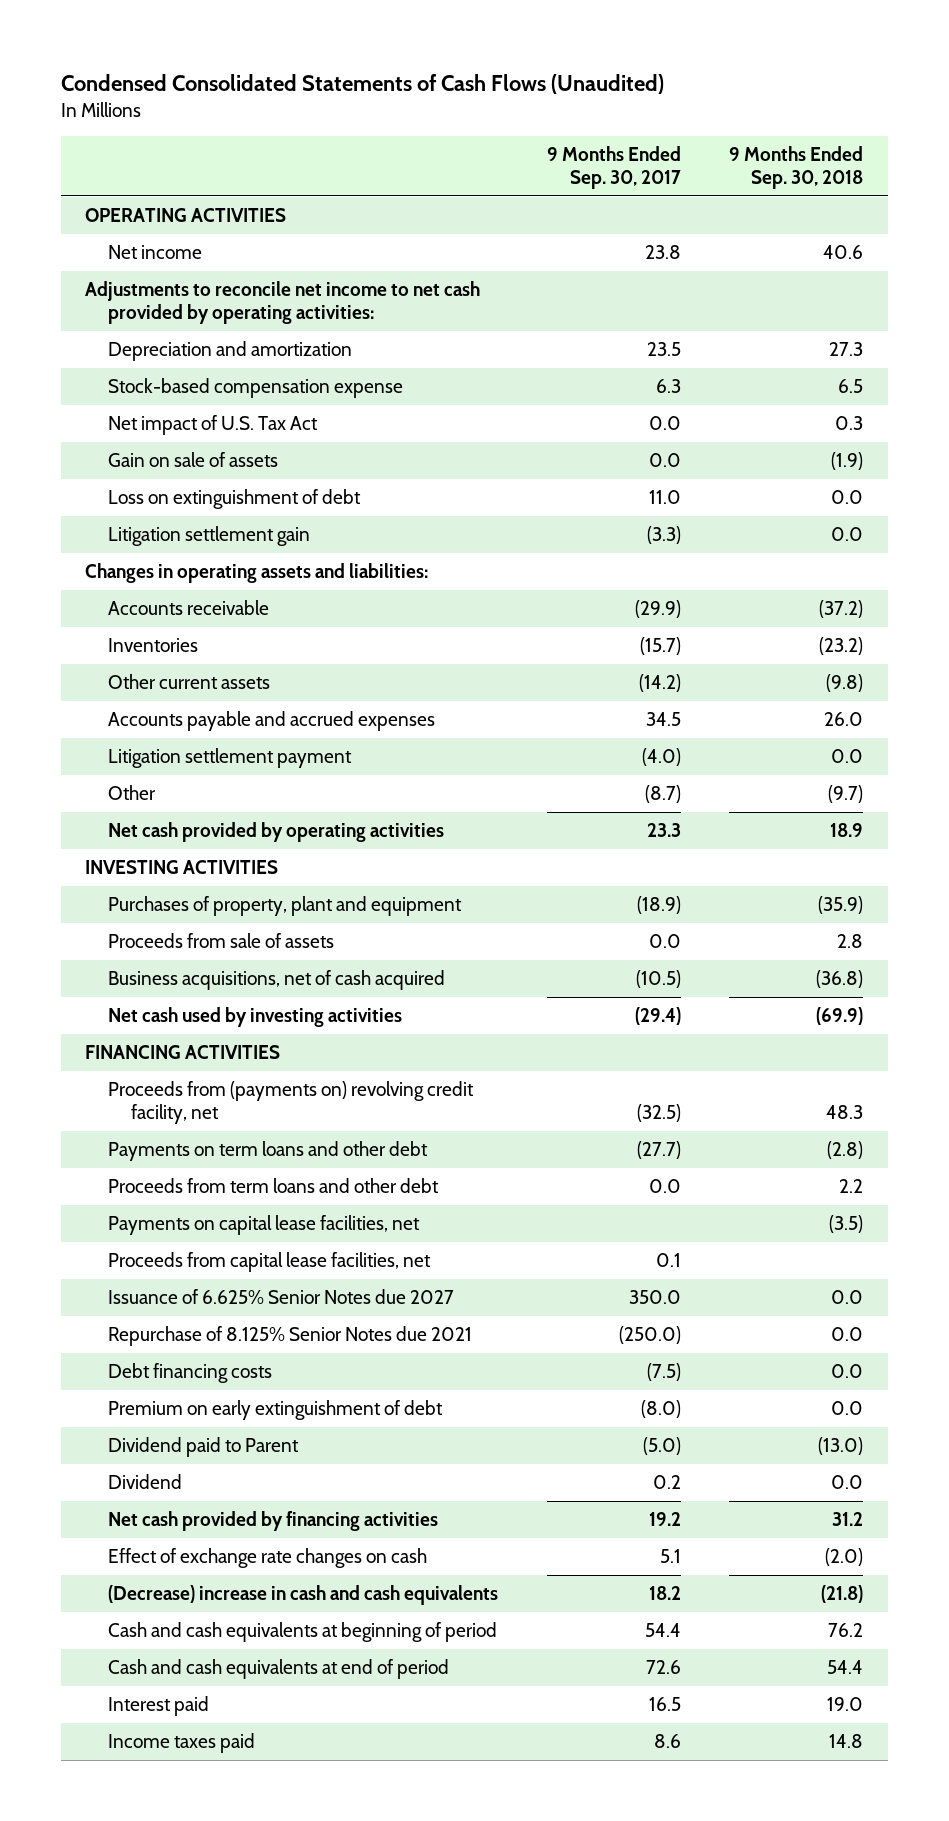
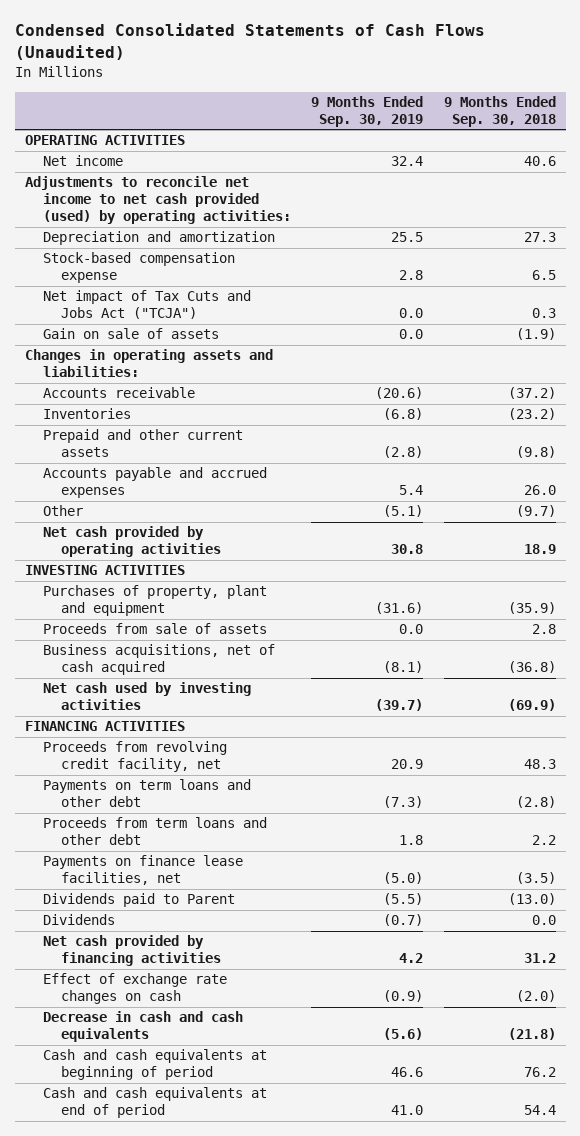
[546,146,681,189] 9 Months Ended Sep. 30, 2017 -> none
none -> [311,96,424,128] 9 Months Ended Sep. 30, 2019
[85,281,481,324] Adjustments to reconcile net income to net cash provided by operating activities: -> [24,176,291,225] Adjustments to reconcile net income to net cash provided (used) by operating activities:
[108,415,319,436] Net impact of U.S. Tax Act -> none
none -> [42,290,251,320] Net impact of Tax Cuts and Jobs Act ("TCJA")
[108,489,362,510] Loss on extinguishment of debt -> none
[108,526,311,547] Litigation settlement gain -> none
[108,674,271,690] Other current assets -> [42,429,243,458] Prepaid and other current assets
[108,748,353,769] Litigation settlement payment -> none
[108,1081,475,1124] Proceeds from (payments on) revolving credit facility, net -> [42,741,227,773] Proceeds from revolving credit facility, net
[108,1252,432,1273] Proceeds from capital lease facilities, net -> none
[108,1289,455,1305] Issuance of 6.625% Senior Notes due 2027 -> none
[108,1326,473,1347] Repurchase of 8.125% Senior Notes due 2021 -> none
[108,1363,273,1384] Debt financing costs -> none
[108,1400,444,1421] Premium on early extinguishment of debt -> none
[108,1215,421,1236] Payments on capital lease facilities, net -> [42,855,243,886] Payments on finance lease facilities, net
[108,1437,300,1458] Dividend paid to Parent -> [42,893,235,908] Dividends paid to Parent
[108,1474,183,1490] Dividend -> [42,914,115,926] Dividends
[108,1585,499,1606] (Decrease) increase in cash and cash equivalents -> [42,1011,243,1043] Decrease in cash and cash equivalents
[108,1696,210,1717] Interest paid -> none
[108,1733,256,1754] Income taxes paid -> none

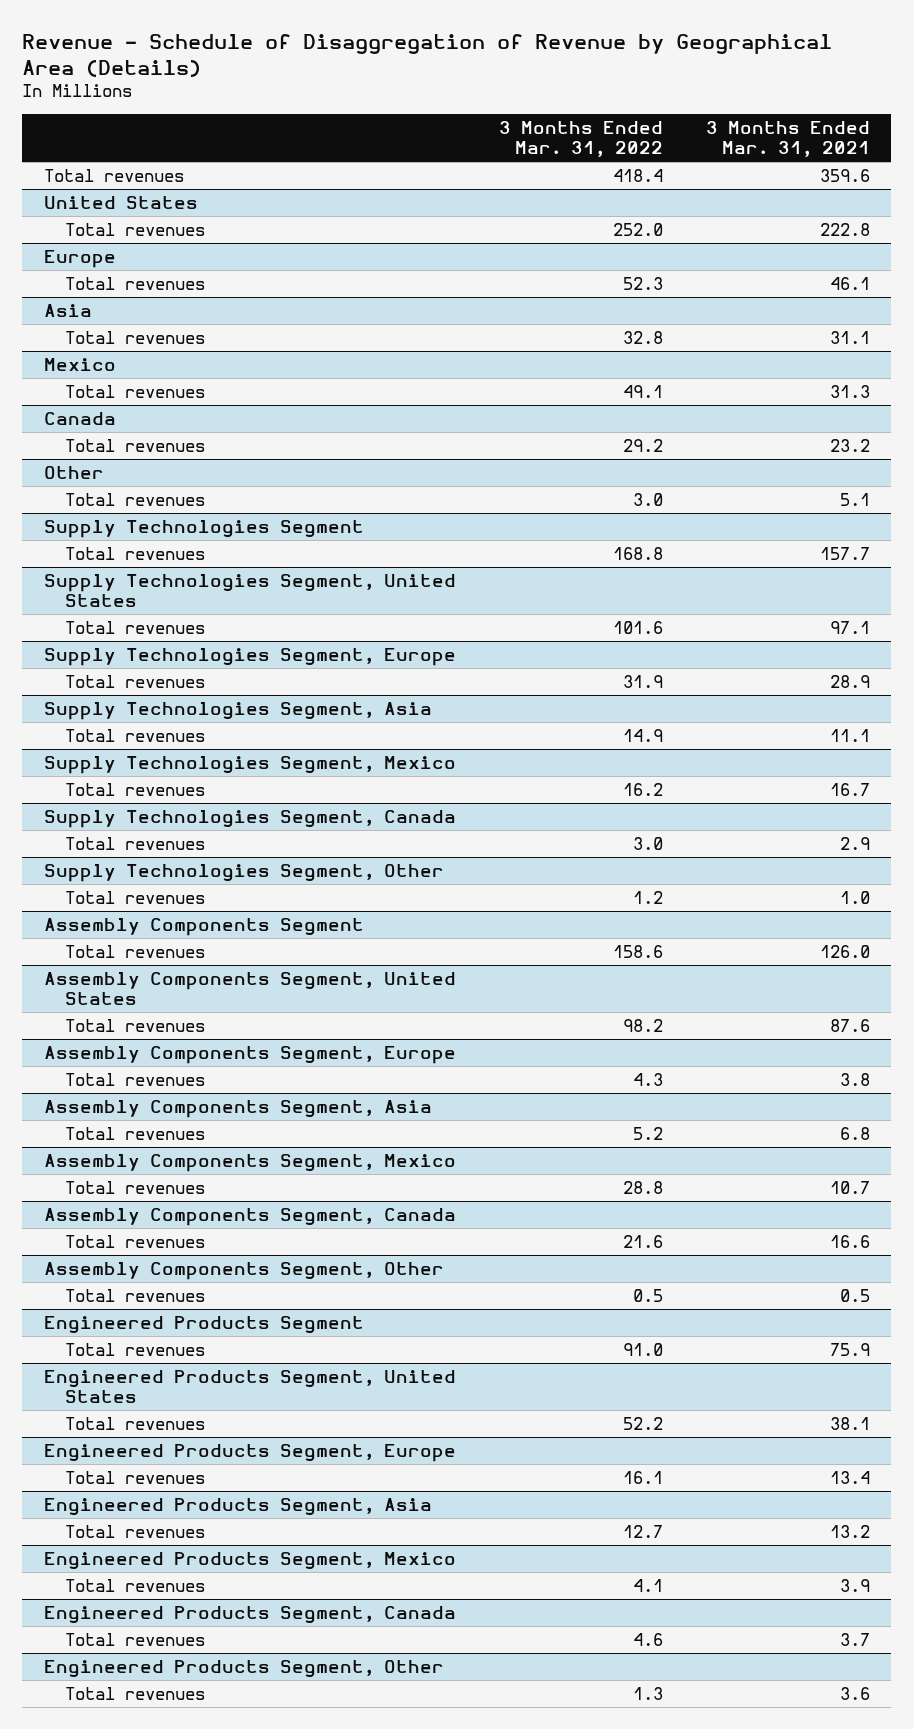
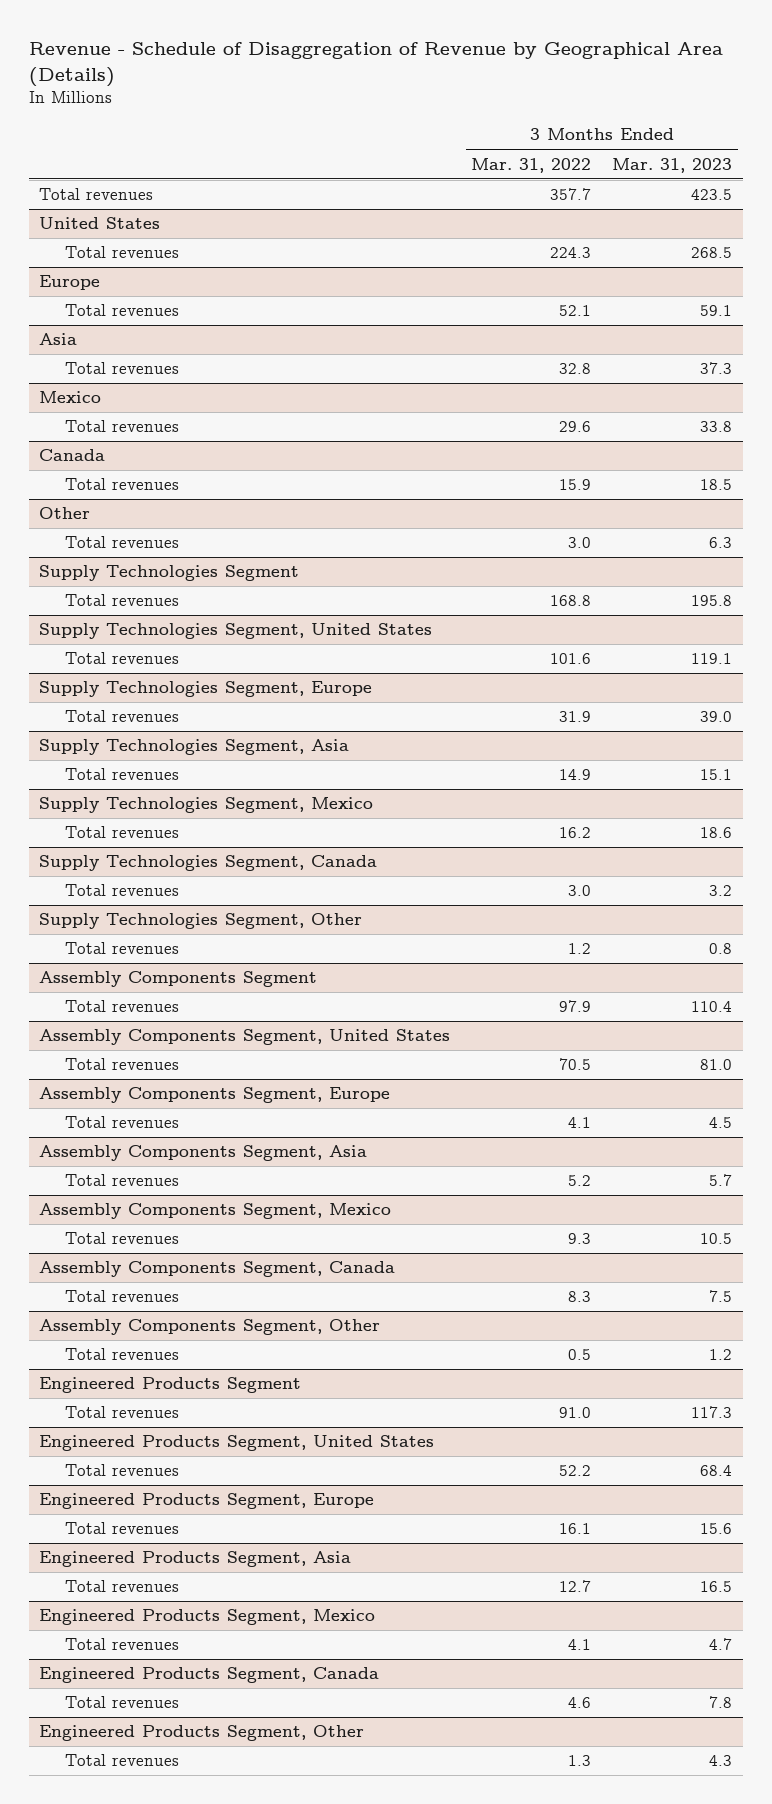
[705,121,870,158] 3 Months Ended Mar. 31, 2021 -> none
none -> [612,157,733,173] Mar. 31, 2023
[612,168,663,182] 418.4 -> [550,188,592,201] 357.7
[612,222,663,236] 252.0 -> [550,247,592,259] 224.3
[622,276,663,290] 52.3 -> [559,305,592,317] 52.1
[622,384,663,398] 49.1 -> [559,421,592,433] 29.6
[622,438,663,452] 29.2 -> [559,479,592,491] 15.9
[612,944,663,958] 158.6 -> [559,1000,592,1013] 97.9
[622,1018,663,1032] 98.2 -> [559,1058,592,1071] 70.5
[632,1072,663,1086] 4.3 -> [568,1117,592,1129] 4.1
[622,1180,663,1194] 28.8 -> [568,1233,592,1245] 9.3
[622,1234,663,1248] 21.6 -> [568,1291,592,1303] 8.3

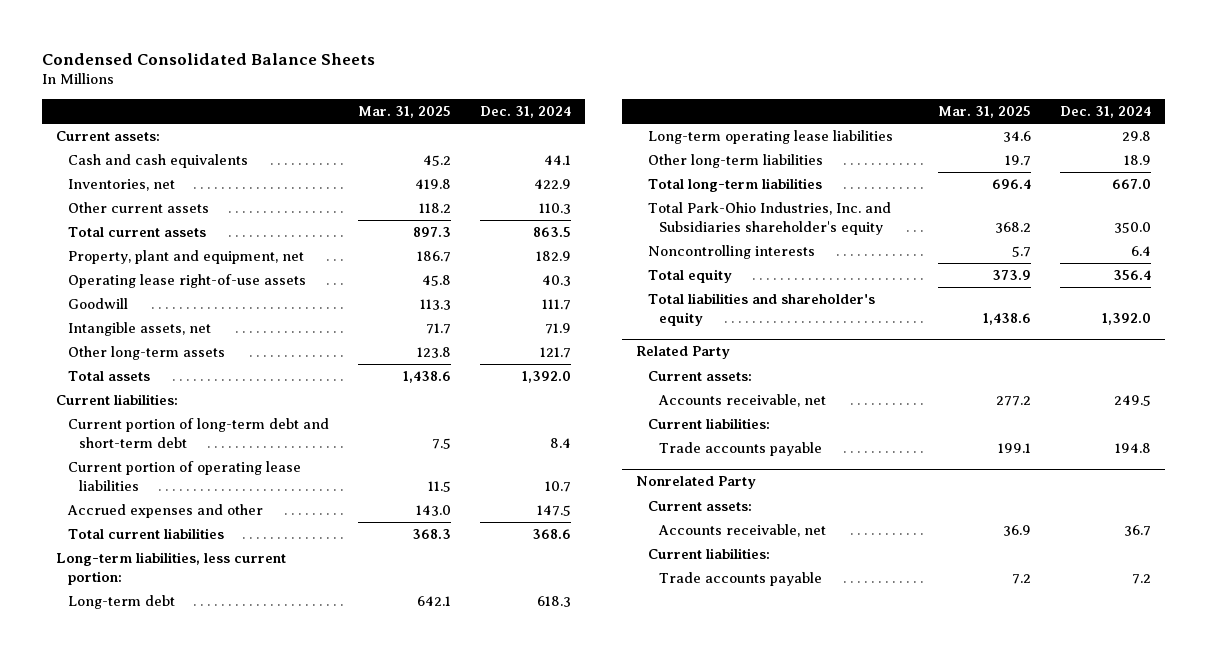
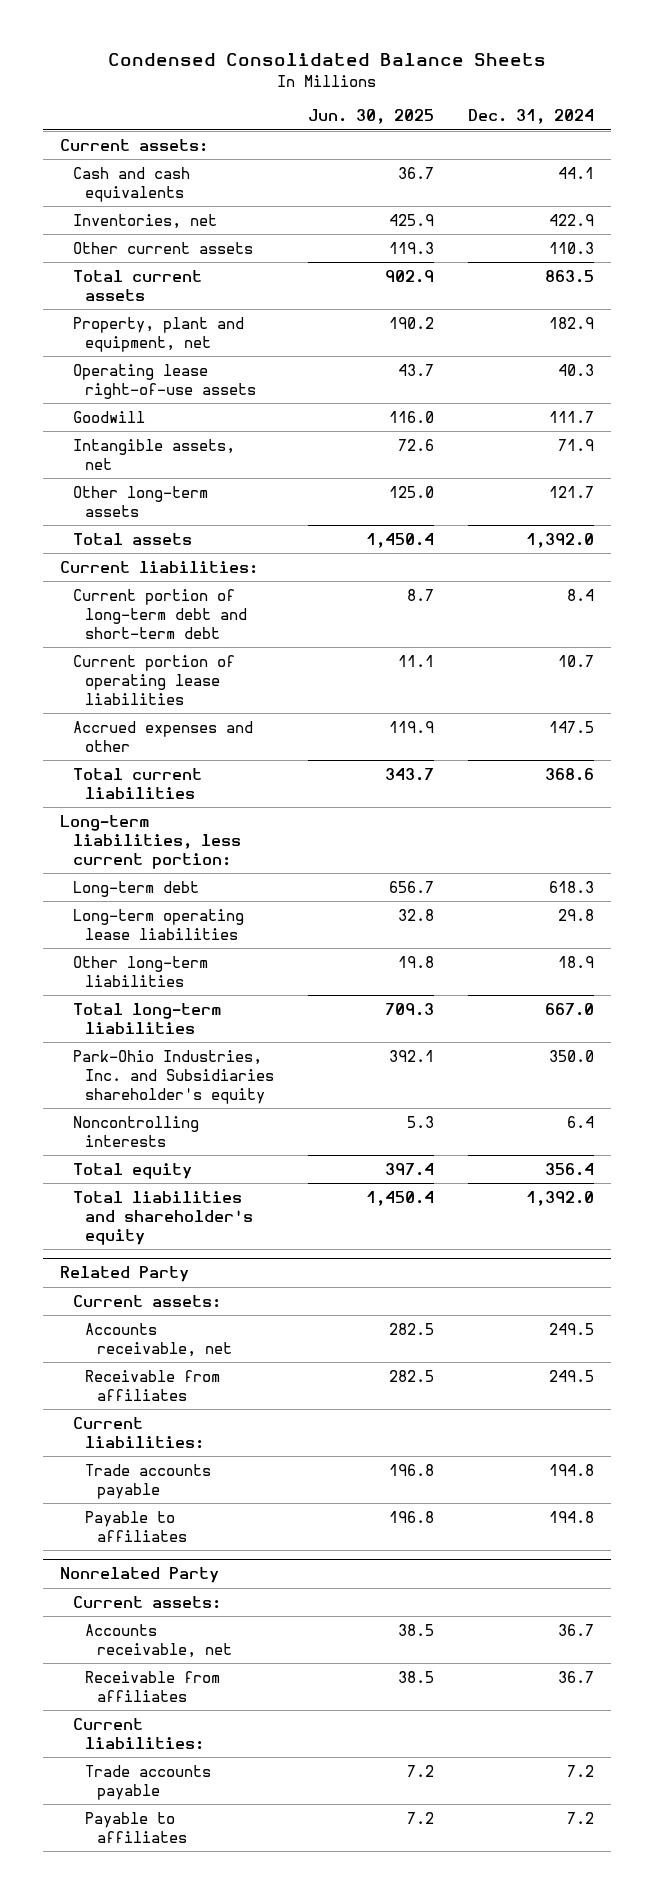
[357,106,451,119] Mar. 31, 2025 -> none
none -> [307,109,434,125] Jun. 30, 2025
[647,202,891,235] Total Park-Ohio Industries, Inc. and Subsidiaries shareholder's equity -> [72,1049,275,1104] Park-Ohio Industries, Inc. and Subsidiaries shareholder's equity
none -> [85,1369,221,1401] Receivable from affiliates
none -> [85,1510,188,1542] Payable to affiliates
none -> [85,1670,221,1702] Receivable from affiliates
none -> [85,1811,188,1843] Payable to affiliates

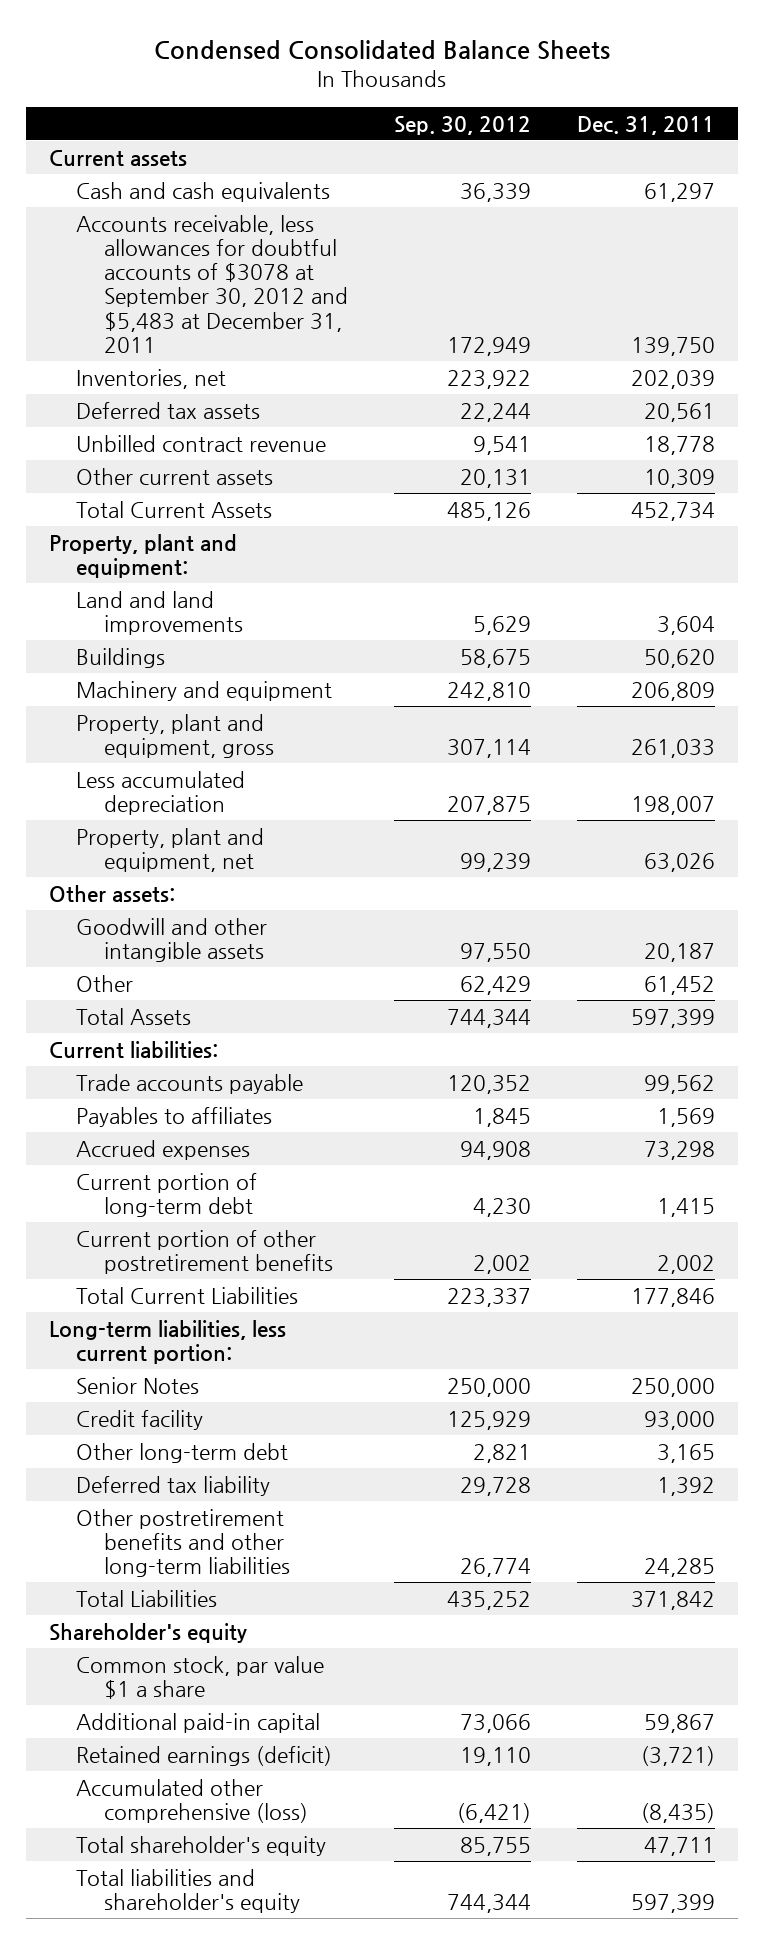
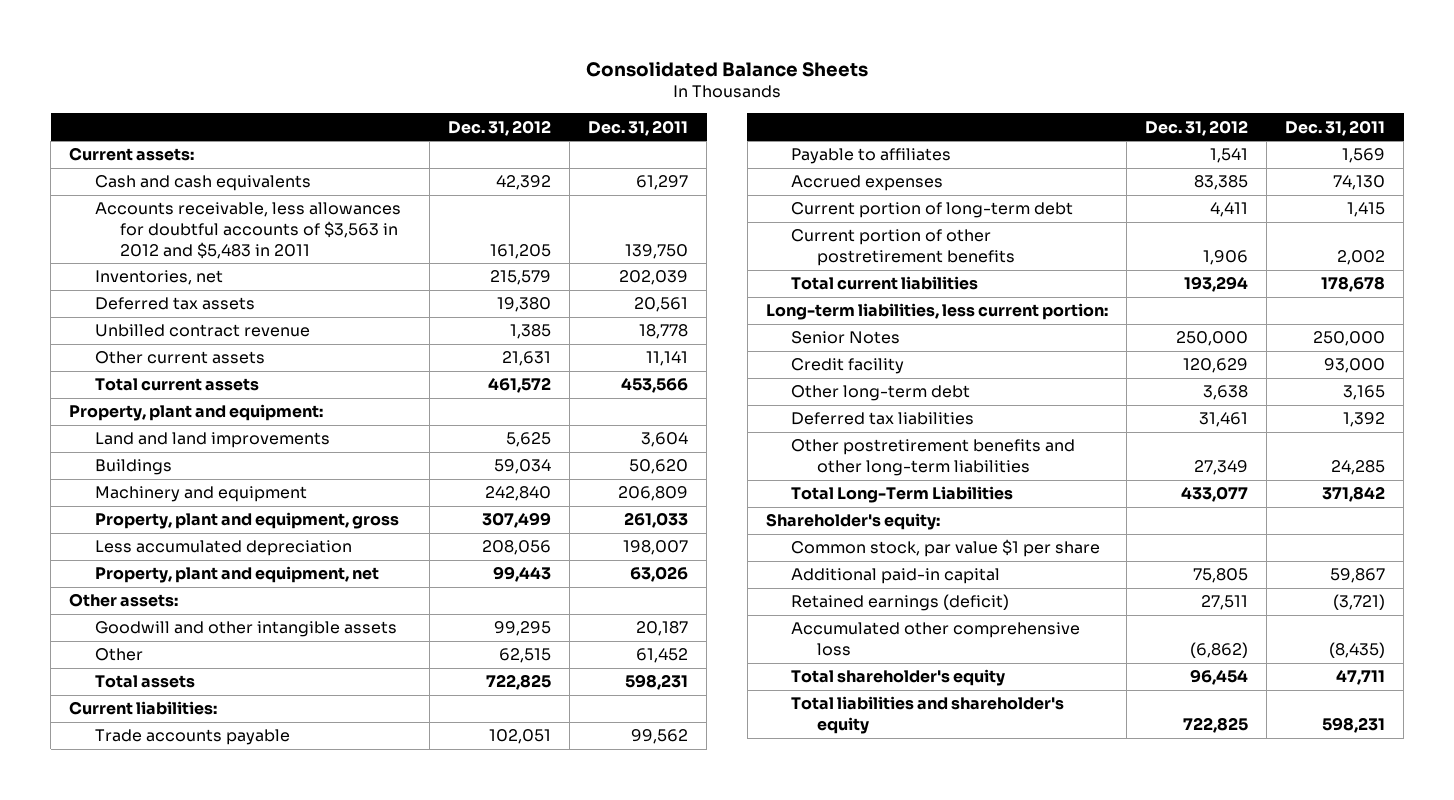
[154,39,611,60] Condensed Consolidated Balance Sheets -> [586,60,869,77] Consolidated Balance Sheets
[394,115,532,135] Sep. 30, 2012 -> none
none -> [448,119,552,136] Dec. 31, 2012
[48,149,187,166] Current assets -> [69,147,195,162] Current assets:
[76,214,348,353] Accounts receivable, less allowances for doubtful accounts of $3078 at September 30, 2012 and $5,483 at December 31, 2011 -> [94,202,401,259] Accounts receivable, less allowances for doubtful accounts of $3,563 in 2012 and $5,483 in 2011
[644,468,716,488] 10,309 -> [646,351,689,367] 11,141
[76,500,273,518] Total Current Assets -> [94,378,259,392] Total current assets
[631,501,716,521] 452,734 -> [621,377,689,394] 453,566
[76,1007,192,1025] Total Assets -> [94,675,195,689] Total assets
[631,1008,716,1028] 597,399 -> [625,674,689,691] 598,231
[76,1106,273,1127] Payables to affiliates -> [791,148,952,165] Payable to affiliates
[644,1140,716,1160] 73,298 -> [1333,175,1386,191] 74,130
[76,1286,299,1304] Total Current Liabilities -> [791,276,979,291] Total current liabilities
[631,1287,716,1307] 177,846 -> [1321,276,1386,293] 178,678
[76,1475,271,1496] Deferred tax liability -> [791,412,975,426] Deferred tax liabilities
[76,1589,218,1607] Total Liabilities -> [791,486,1014,504] Total Long-Term Liabilities
[48,1622,247,1643] Shareholder's equity -> [765,513,940,531] Shareholder's equity:
[76,1655,325,1699] Common stock, par value $1 a share -> [791,539,1101,558] Common stock, par value $1 per share
[76,1778,308,1823] Accumulated other comprehensive (loss) -> [791,622,1081,656] Accumulated other comprehensive loss
[631,1893,716,1913] 597,399 -> [1322,716,1386,733] 598,231

